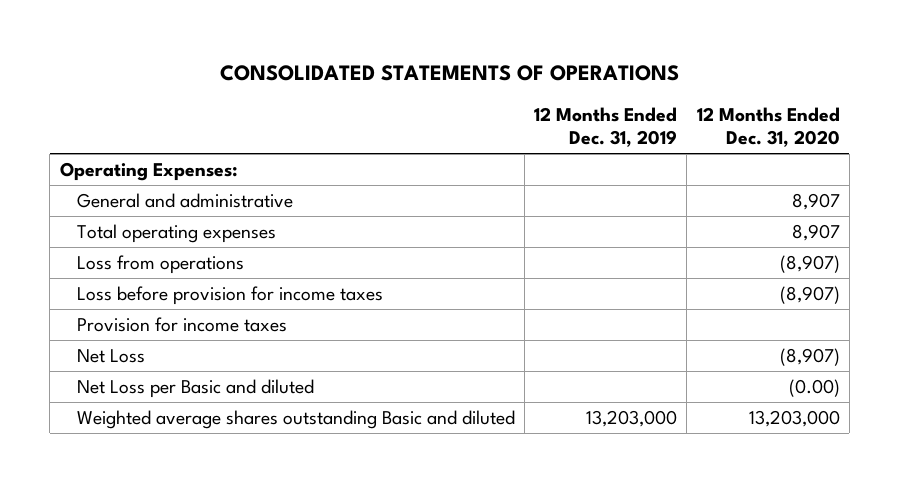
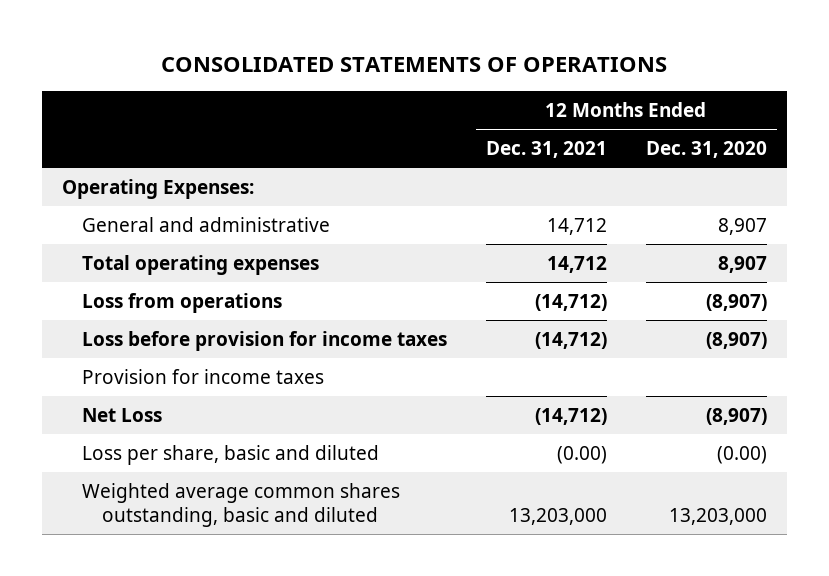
[534,106,678,148] 12 Months Ended Dec. 31, 2019 -> none
none -> [485,141,607,159] Dec. 31, 2021
[76,378,314,398] Net Loss per Basic and diluted -> [81,445,379,466] Loss per share, basic and diluted
[76,409,515,429] Weighted average shares outstanding Basic and diluted -> [81,483,400,527] Weighted average common shares outstanding, basic and diluted

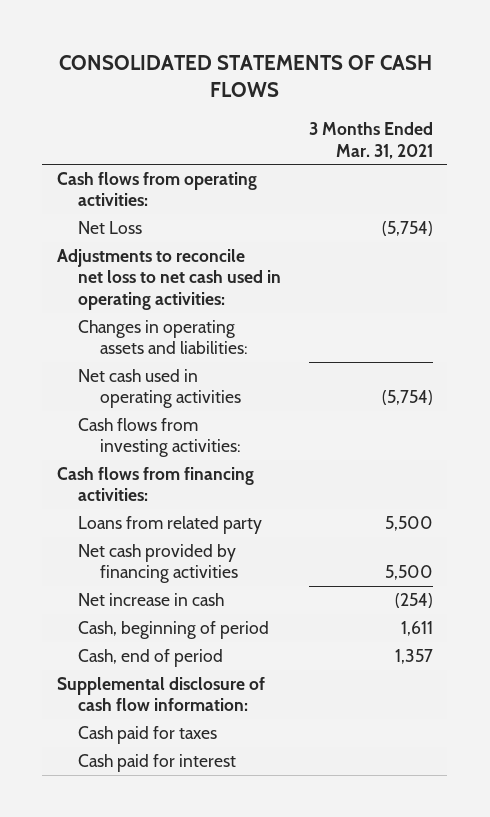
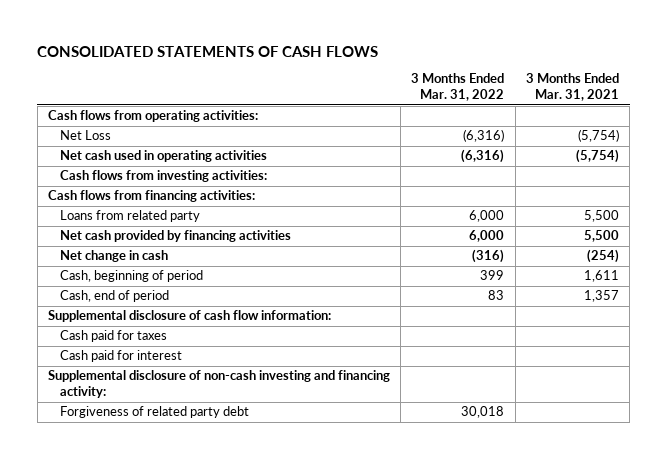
none -> [411,73,505,102] 3 Months Ended Mar. 31, 2022
[56,249,282,310] Adjustments to reconcile net loss to net cash used in operating activities: -> none
[78,320,248,355] Changes in operating assets and liabilities: -> none
[78,593,225,607] Net increase in cash -> [60,250,169,263] Net change in cash
none -> [47,370,390,399] Supplemental disclosure of non-cash investing and financing activity:
none -> [60,406,250,419] Forgiveness of related party debt

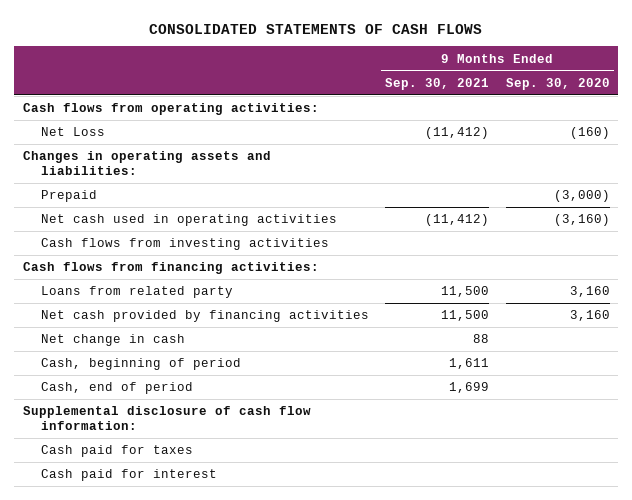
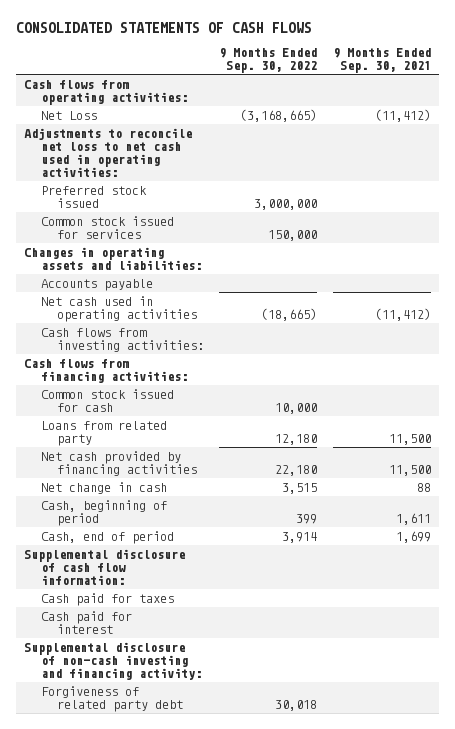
[505,77,610,90] Sep. 30, 2020 -> none
none -> [219,47,318,74] 9 Months Ended Sep. 30, 2022
none -> [24,127,193,178] Adjustments to reconcile net loss to net cash used in operating activities:
none -> [40,185,147,208] Preferred stock issued
none -> [40,215,174,239] Common stock issued for services
[41,190,98,203] Prepaid -> none
none -> [40,278,153,291] Accounts payable
[41,238,330,251] Cash flows from investing activities -> [40,327,204,352] Cash flows from investing activities:
none -> [40,388,174,412] Common stock issued for cash
none -> [24,641,202,681] Supplemental disclosure of non-cash investing and financing activity:
none -> [40,685,183,712] Forgiveness of related party debt

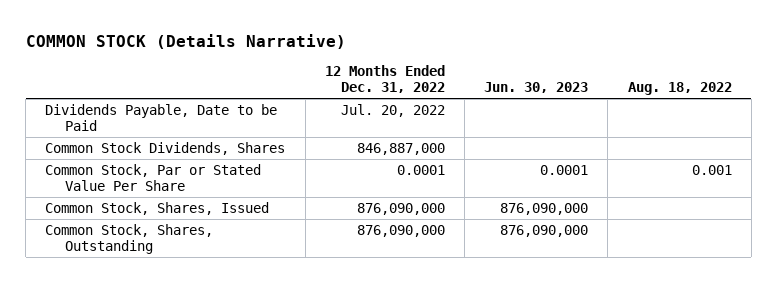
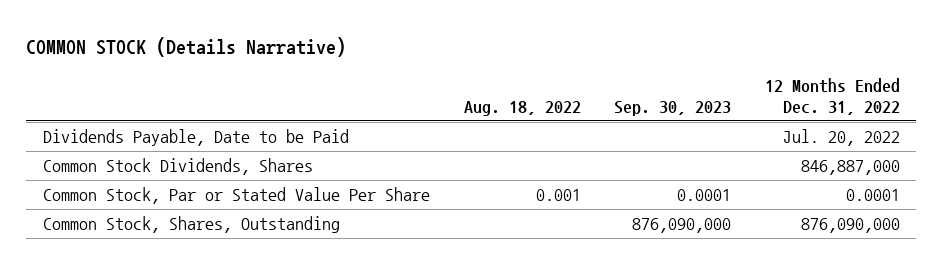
[484,82,589,94] Jun. 30, 2023 -> none
none -> [614,100,732,116] Sep. 30, 2023
[45,201,270,215] Common Stock, Shares, Issued -> none

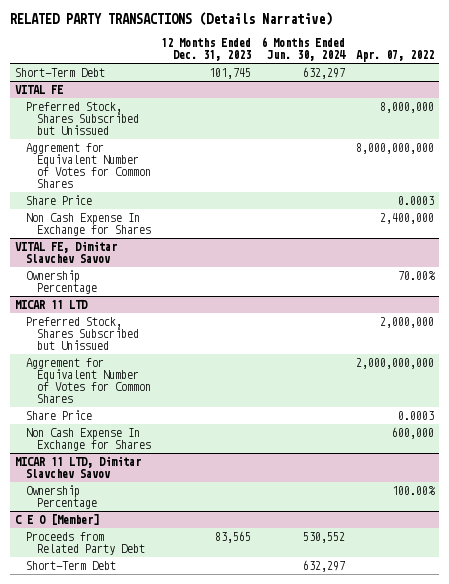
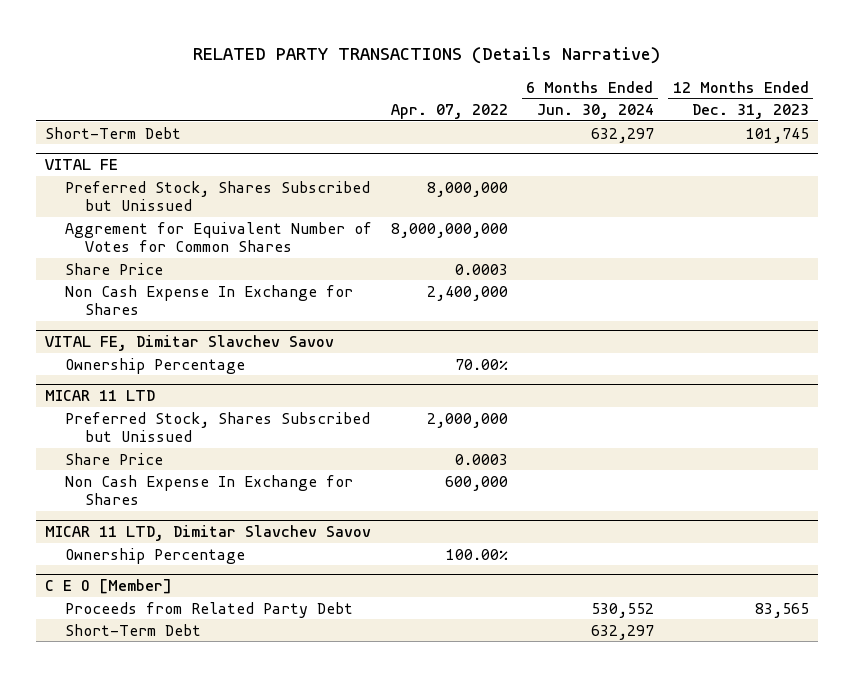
[25,357,151,404] Aggrement for Equivalent Number of Votes for Common Shares -> none

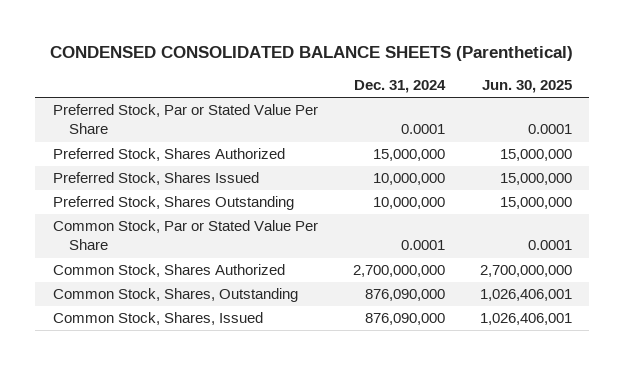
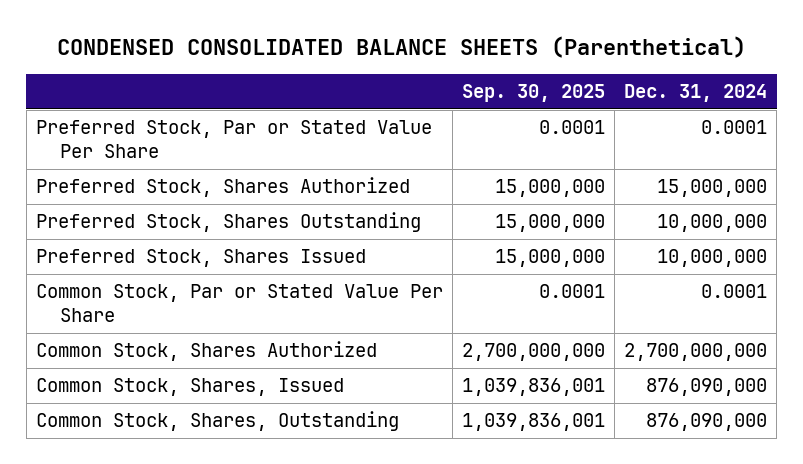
[481,80,572,94] Jun. 30, 2025 -> none
none -> [462,83,606,102] Sep. 30, 2025
[52,172,259,186] Preferred Stock, Shares Issued -> [35,249,366,268] Preferred Stock, Shares Issued
[52,288,298,303] Common Stock, Shares, Outstanding -> [35,411,399,432] Common Stock, Shares, Outstanding

